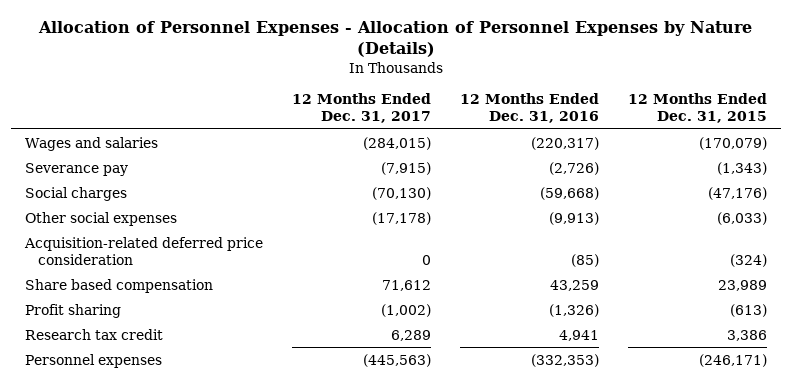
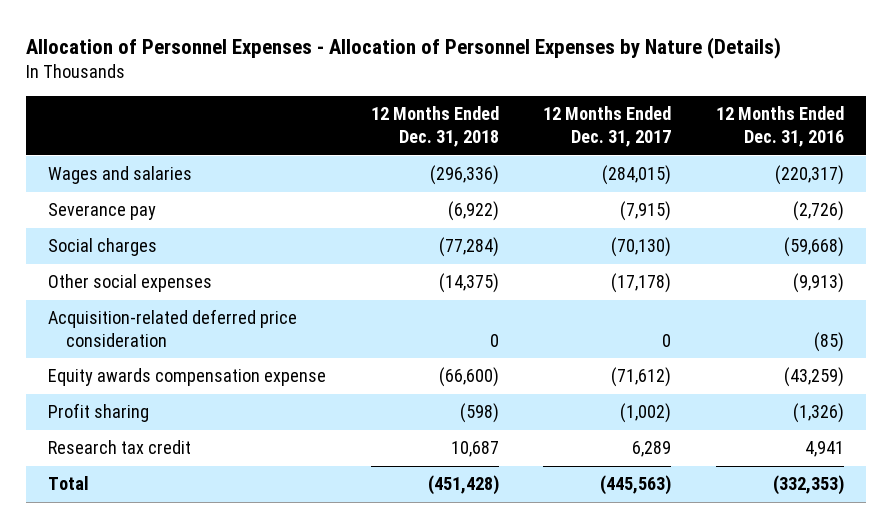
[627,93,767,124] 12 Months Ended Dec. 31, 2015 -> none
none -> [370,106,499,148] 12 Months Ended Dec. 31, 2018
[25,278,214,293] Share based compensation -> none
none -> [48,368,327,387] Equity awards compensation expense
[25,353,163,368] Personnel expenses -> [48,476,90,491] Total

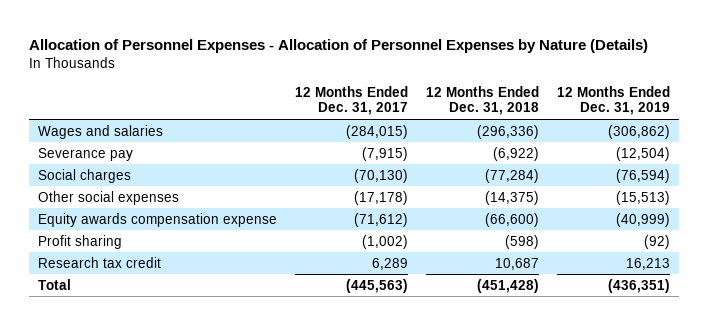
[715,106,844,148] 12 Months Ended Dec. 31, 2016 -> none
none -> [556,85,670,116] 12 Months Ended Dec. 31, 2019
[48,309,298,347] Acquisition-related deferred price consideration -> none

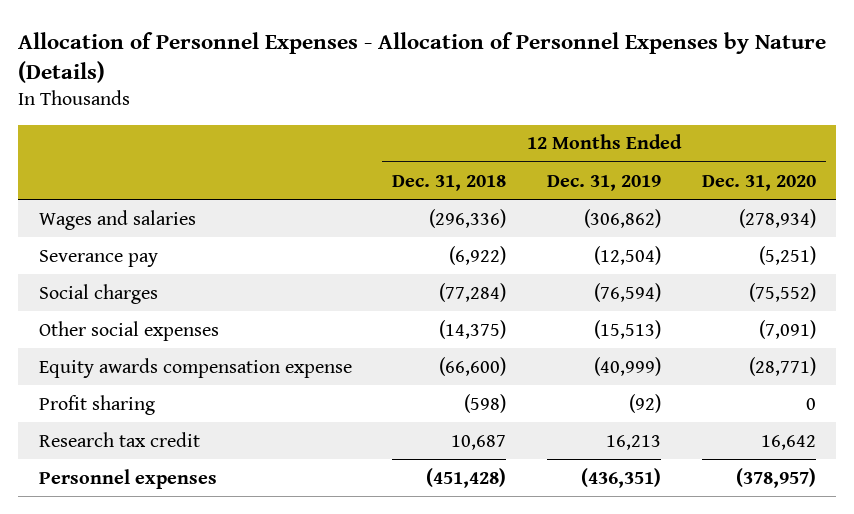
[295,85,409,116] 12 Months Ended Dec. 31, 2017 -> none
none -> [701,174,816,191] Dec. 31, 2020
[38,278,72,290] Total -> [38,468,217,489] Personnel expenses

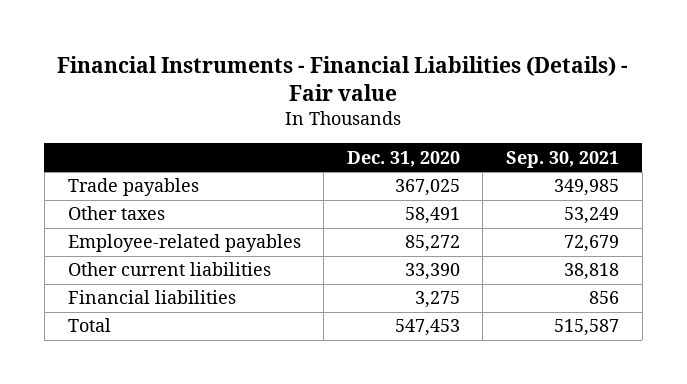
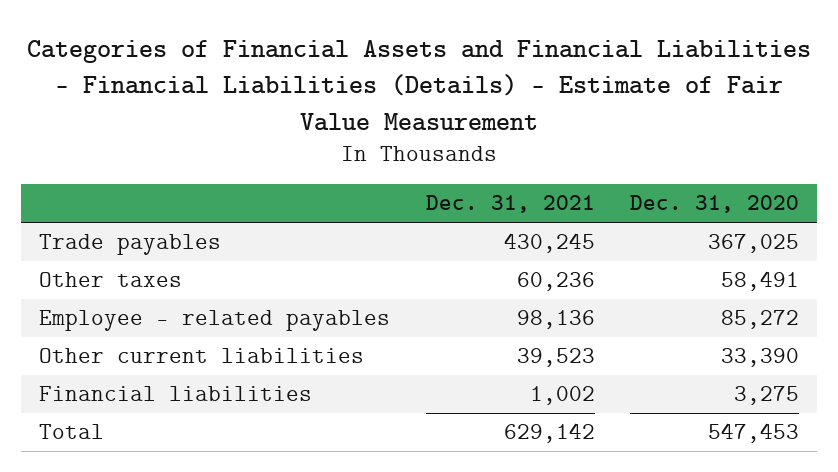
[57,55,629,101] Financial Instruments - Financial Liabilities (Details) - Fair value -> [27,40,812,131] Categories of Financial Assets and Financial Liabilities - Financial Liabilities (Details) - Estimate of Fair Value Measurement
[506,150,620,168] Sep. 30, 2021 -> none
none -> [425,195,595,214] Dec. 31, 2021
[67,234,301,253] Employee-related payables -> [39,310,391,332] Employee - related payables

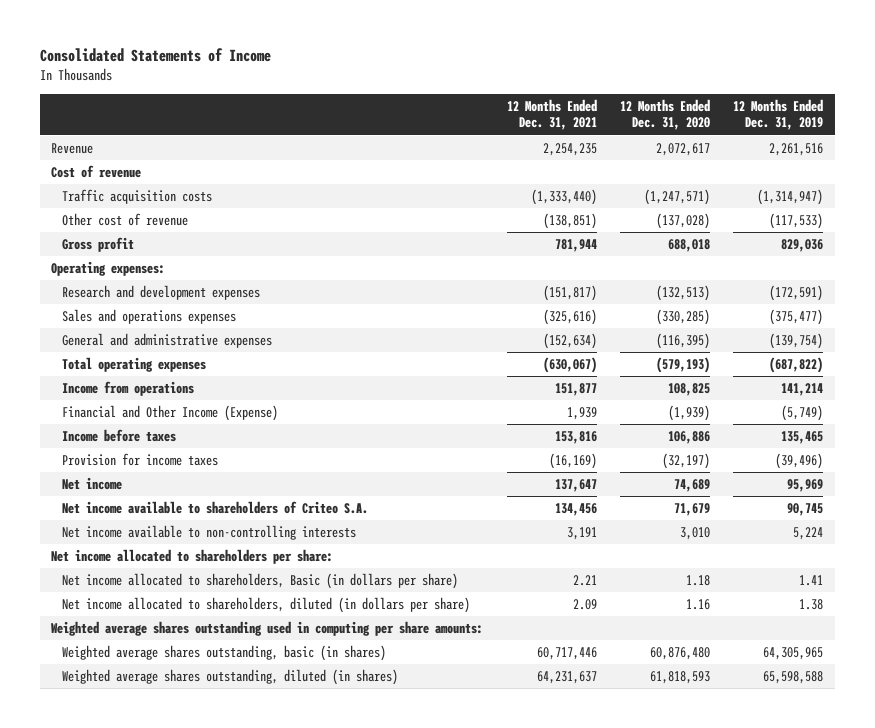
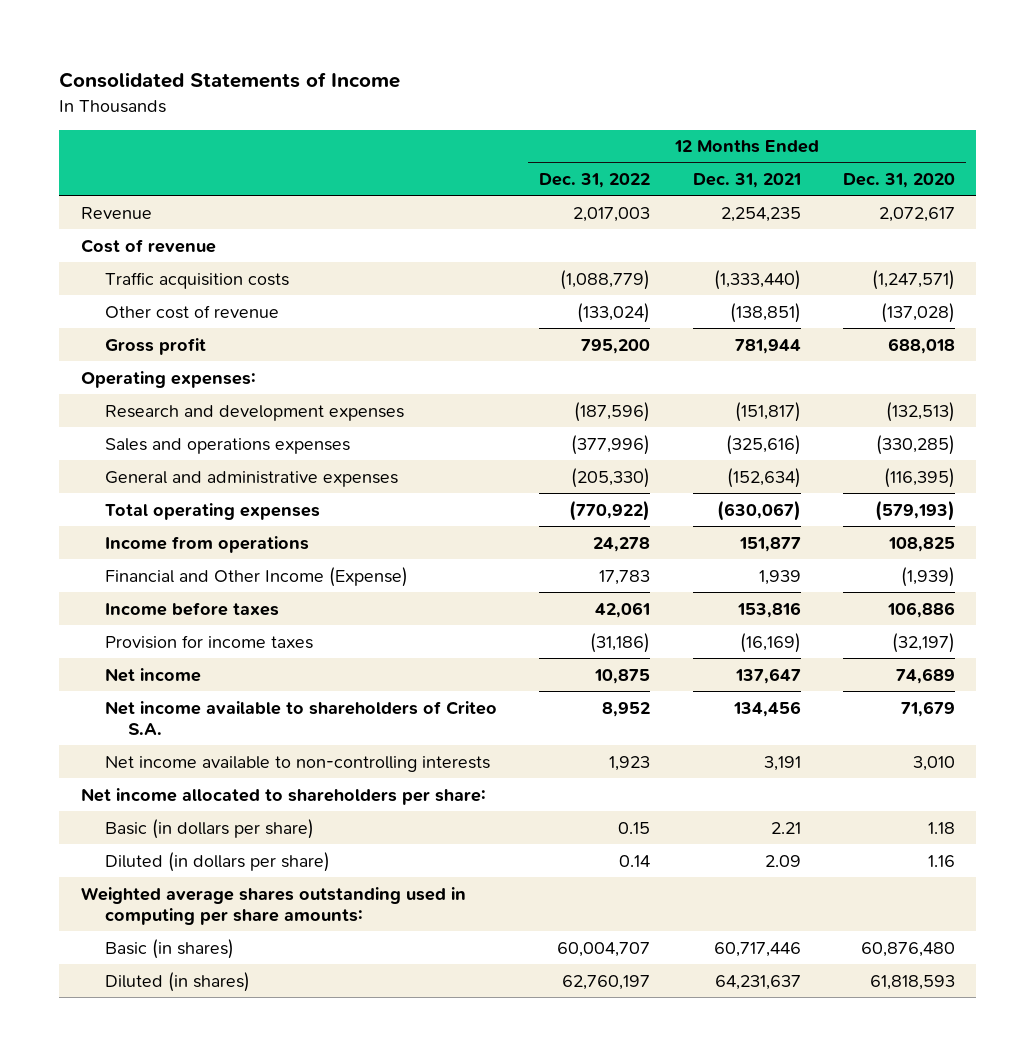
[733,99,824,131] 12 Months Ended Dec. 31, 2019 -> none
none -> [539,172,651,188] Dec. 31, 2022
[62,572,459,589] Net income allocated to shareholders, Basic (in dollars per share) -> [104,818,314,839] Basic (in dollars per share)
[62,596,471,613] Net income allocated to shareholders, diluted (in dollars per share) -> [104,851,330,872] Diluted (in dollars per share)
[62,644,387,661] Weighted average shares outstanding, basic (in shares) -> [104,938,234,959] Basic (in shares)
[62,668,399,685] Weighted average shares outstanding, diluted (in shares) -> [104,971,250,992] Diluted (in shares)

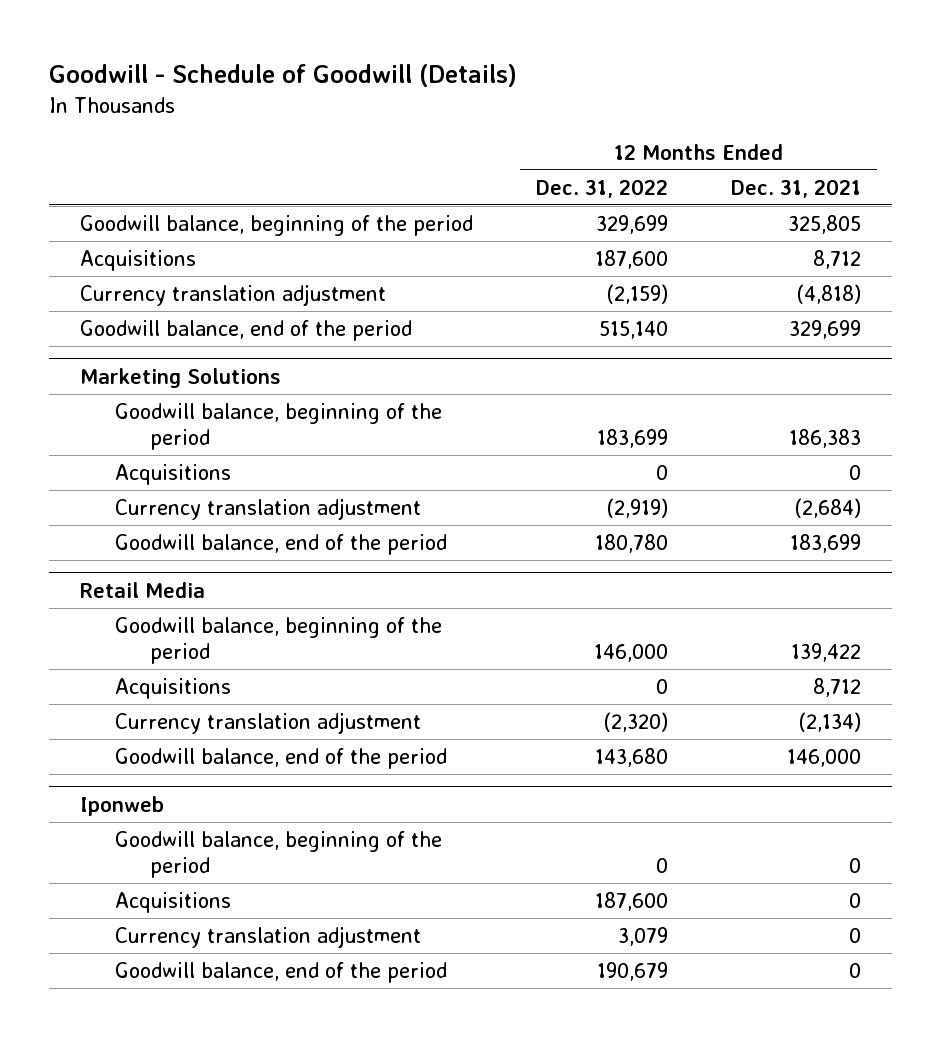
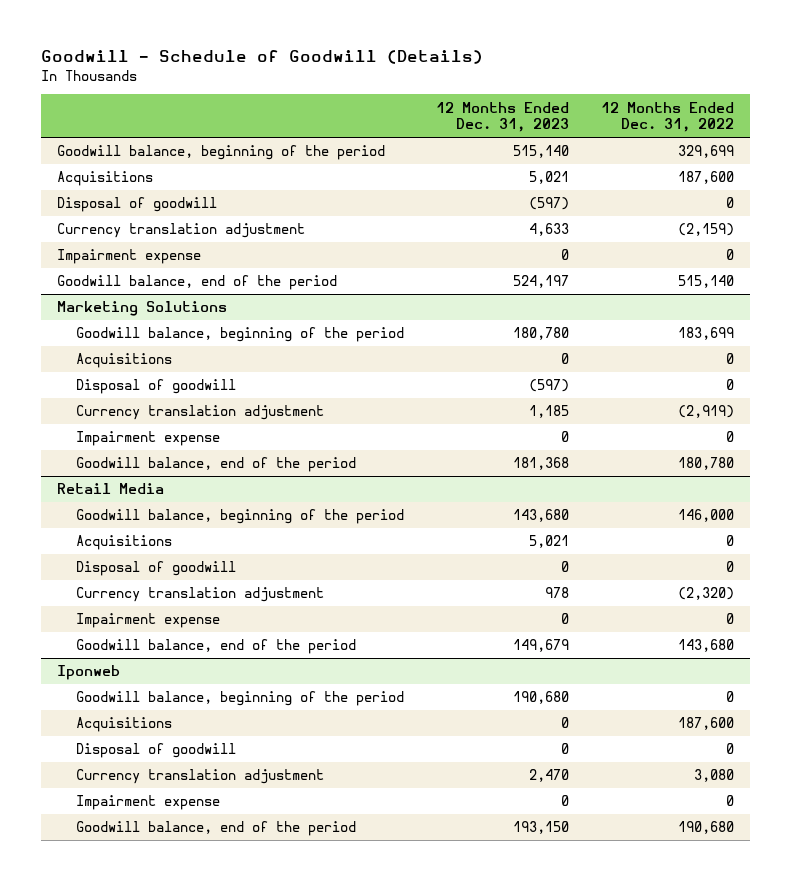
[730,178,861,198] Dec. 31, 2021 -> none
none -> [435,101,569,133] 12 Months Ended Dec. 31, 2023
none -> [57,197,218,213] Disposal of goodwill
none -> [57,249,202,265] Impairment expense
none -> [75,379,236,395] Disposal of goodwill
none -> [75,431,220,447] Impairment expense
none -> [75,561,236,577] Disposal of goodwill
none -> [75,613,220,629] Impairment expense
none -> [75,743,236,759] Disposal of goodwill
[618,926,669,946] 3,079 -> [694,769,735,783] 3,080
none -> [75,795,220,811] Impairment expense
[597,961,669,981] 190,679 -> [678,821,735,835] 190,680

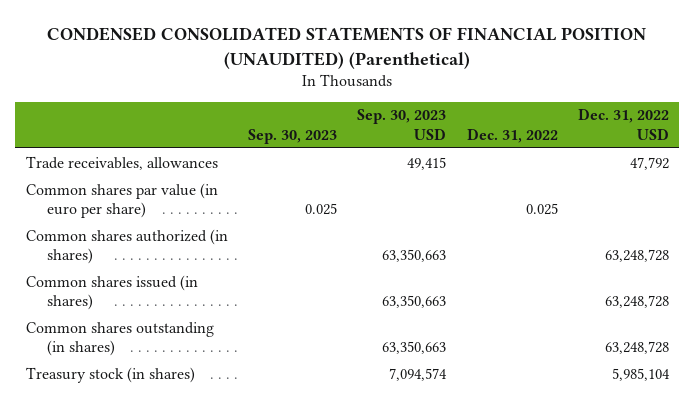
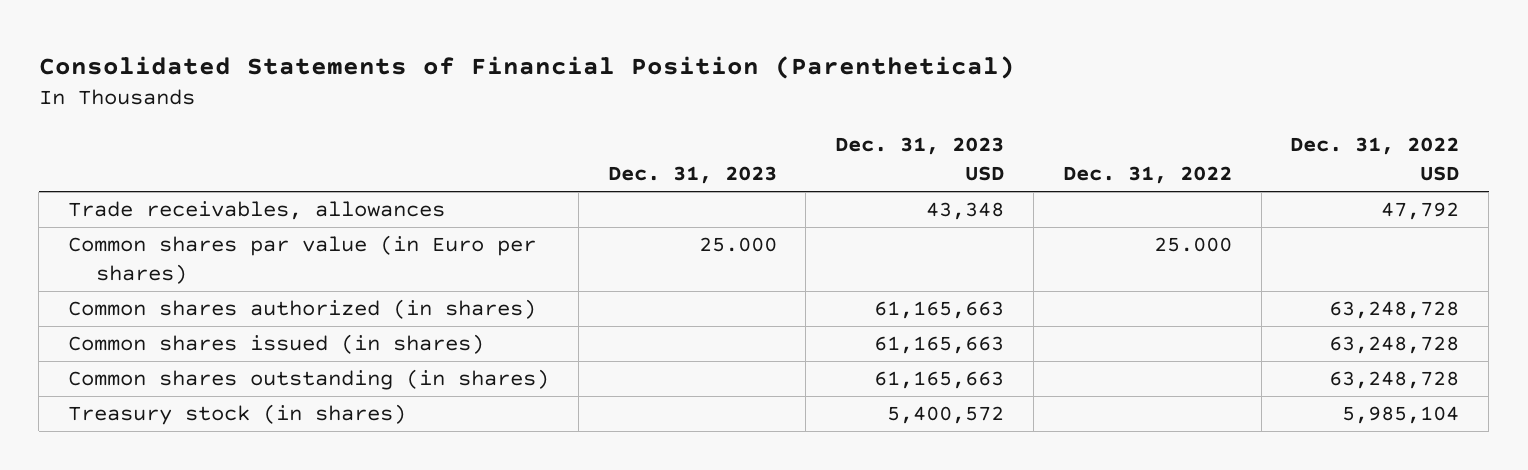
[47,26,647,69] CONDENSED CONSOLIDATED STATEMENTS OF FINANCIAL POSITION (UNAUDITED) (Parenthetical) -> [38,55,1015,79] Consolidated Statements of Financial Position (Parenthetical)
[247,128,337,144] Sep. 30, 2023 -> none
[357,109,447,140] Sep. 30, 2023 USD -> none
none -> [607,166,777,185] Dec. 31, 2023
none -> [835,137,1005,182] Dec. 31, 2023 USD
[25,182,218,218] Common shares par value (in euro per share) -> [68,235,537,285] Common shares par value (in Euro per shares)
[525,202,558,215] 0.025 -> [1153,237,1232,253] 25.000

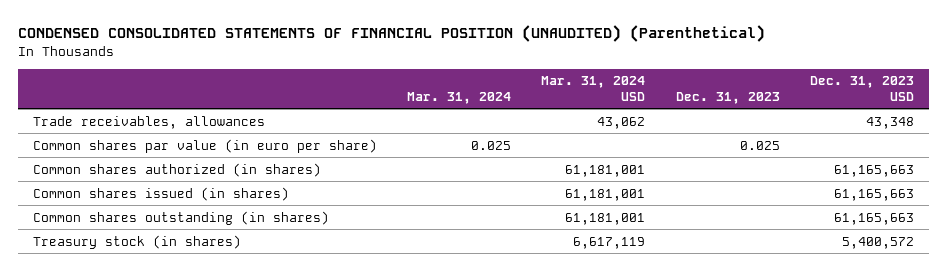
[38,55,1015,79] Consolidated Statements of Financial Position (Parenthetical) -> [17,24,765,42] CONDENSED CONSOLIDATED STATEMENTS OF FINANCIAL POSITION (UNAUDITED) (Parenthetical)
[1062,166,1232,185] Dec. 31, 2022 -> none
[1290,137,1460,182] Dec. 31, 2022 USD -> none
none -> [407,91,512,104] Mar. 31, 2024
none -> [541,76,646,101] Mar. 31, 2024 USD
[68,235,537,285] Common shares par value (in Euro per shares) -> [32,138,377,153] Common shares par value (in euro per share)
[698,237,777,253] 25.000 -> [739,140,780,150] 0.025

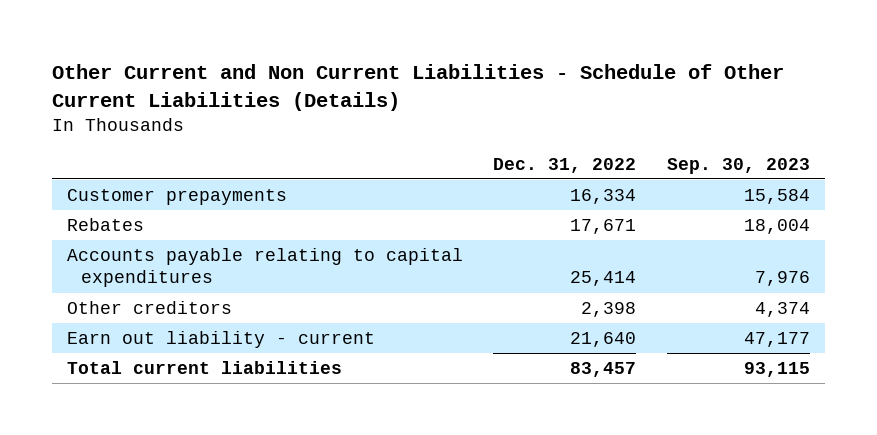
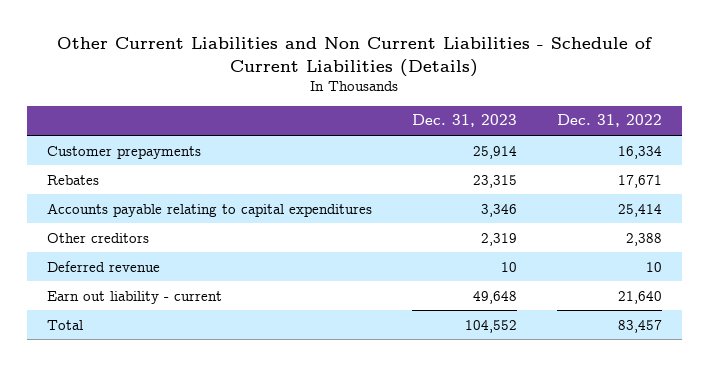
[51,64,784,111] Other Current and Non Current Liabilities - Schedule of Other Current Liabilities (Details) -> [57,37,653,77] Other Current Liabilities and Non Current Liabilities - Schedule of Current Liabilities (Details)
[666,157,810,174] Sep. 30, 2023 -> none
none -> [411,114,517,128] Dec. 31, 2023
[581,301,637,317] 2,398 -> [625,232,662,246] 2,388
none -> [46,260,160,272] Deferred revenue
[66,360,342,374] Total current liabilities -> [46,319,83,330] Total

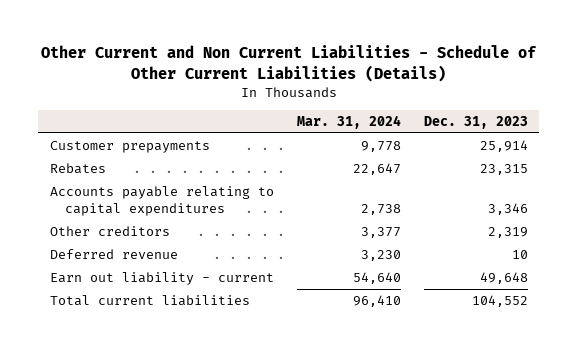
[57,37,653,77] Other Current Liabilities and Non Current Liabilities - Schedule of Current Liabilities (Details) -> [40,45,537,82] Other Current and Non Current Liabilities - Schedule of Other Current Liabilities (Details)
[556,114,662,128] Dec. 31, 2022 -> none
none -> [296,114,401,129] Mar. 31, 2024
[46,319,83,330] Total -> [49,295,250,307] Total current liabilities

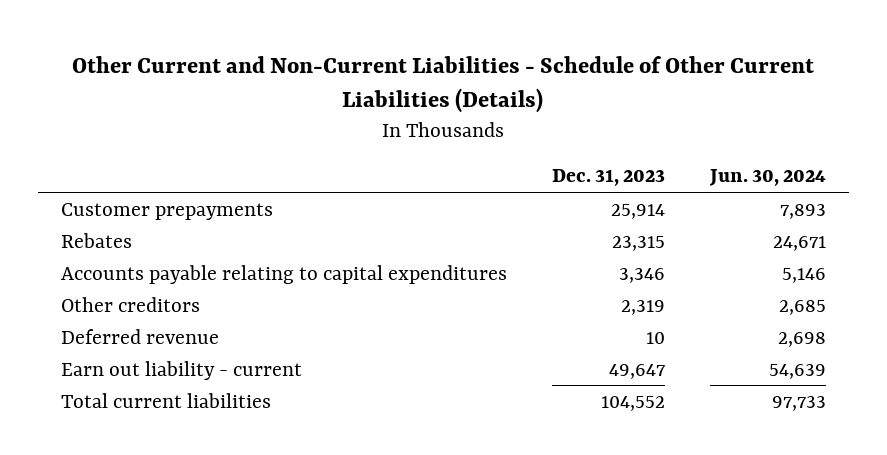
[40,45,537,82] Other Current and Non Current Liabilities - Schedule of Other Current Liabilities (Details) -> [72,55,815,114] Other Current and Non-Current Liabilities - Schedule of Other Current Liabilities (Details)
[296,114,401,129] Mar. 31, 2024 -> none
none -> [709,169,827,187] Jun. 30, 2024
[479,272,528,285] 49,648 -> [608,363,665,379] 49,647

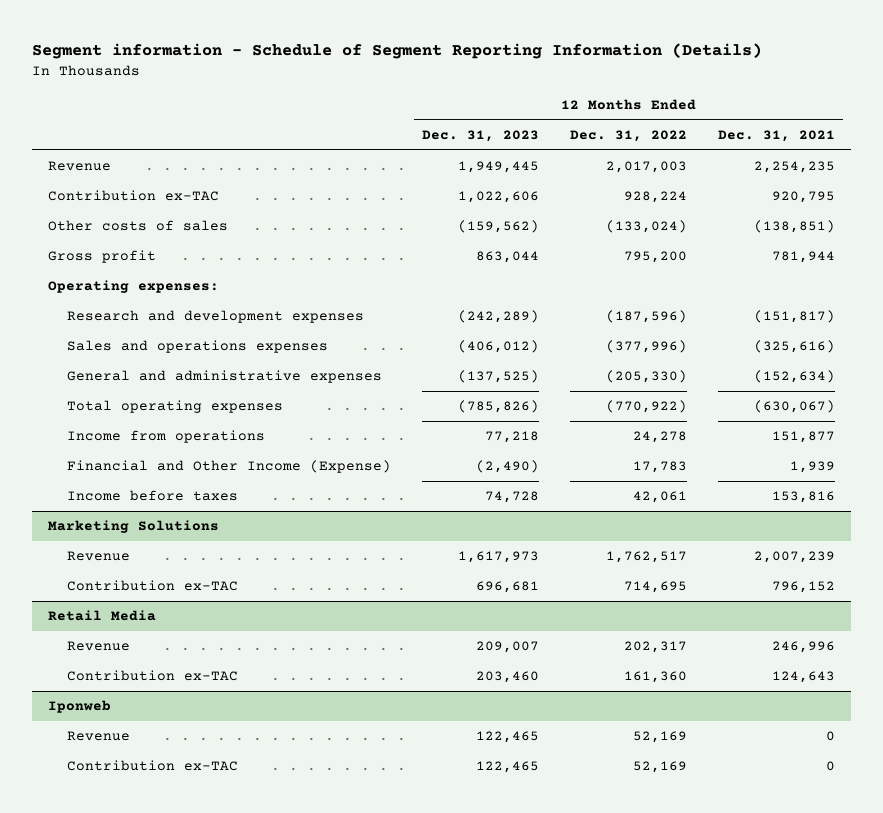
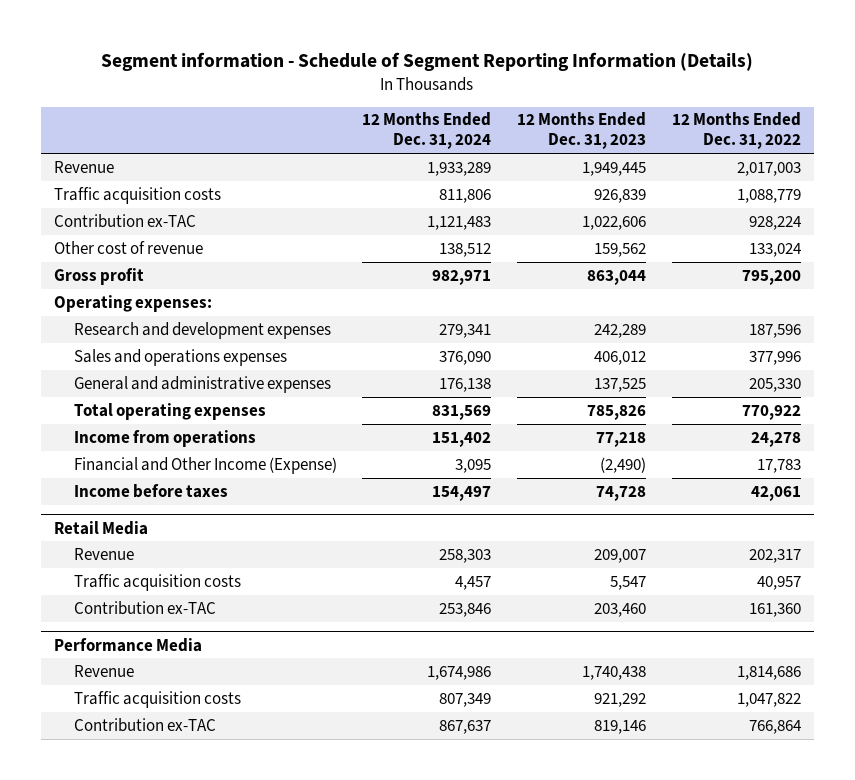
[718,130,836,143] Dec. 31, 2021 -> none
none -> [362,112,492,150] 12 Months Ended Dec. 31, 2024
none -> [54,186,222,204] Traffic acquisition costs
[47,220,228,232] Other costs of sales -> [54,240,204,254] Other cost of revenue
[457,220,539,234] (159,562) -> [594,242,647,257] 159,562
[606,220,688,234] (133,024) -> [748,242,801,257] 133,024
[457,310,539,324] (242,289) -> [594,323,647,338] 242,289
[606,310,688,324] (187,596) -> [748,323,801,338] 187,596
[457,340,539,354] (406,012) -> [594,350,647,365] 406,012
[606,340,688,354] (377,996) -> [748,350,801,365] 377,996
[457,370,539,384] (137,525) -> [594,377,647,392] 137,525
[606,370,688,384] (205,330) -> [748,377,801,392] 205,330
[457,400,539,414] (785,826) -> [587,404,647,420] 785,826
[606,400,688,414] (770,922) -> [741,404,801,420] 770,922
[47,520,219,534] Marketing Solutions -> none
[66,551,130,562] Revenue -> none
[66,580,238,592] Contribution ex-TAC -> none
none -> [73,573,241,591] Traffic acquisition costs
[47,700,111,714] Iponweb -> none
none -> [54,637,203,652] Performance Media
[475,731,539,744] 122,465 -> [582,665,647,680] 1,740,438
[633,731,688,744] 52,169 -> [736,665,801,680] 1,814,686
none -> [73,690,241,708] Traffic acquisition costs
[475,761,539,774] 122,465 -> [594,719,647,734] 819,146
[633,761,688,774] 52,169 -> [748,719,801,734] 766,864

